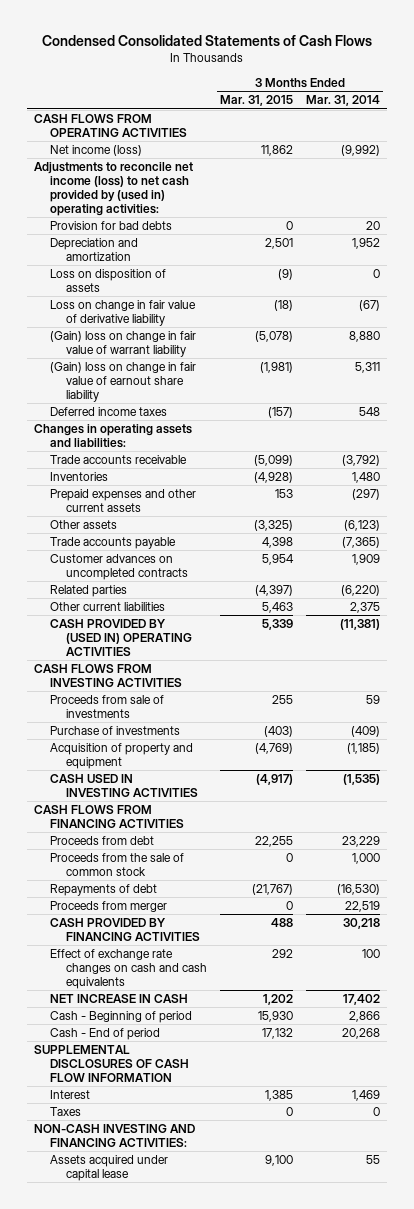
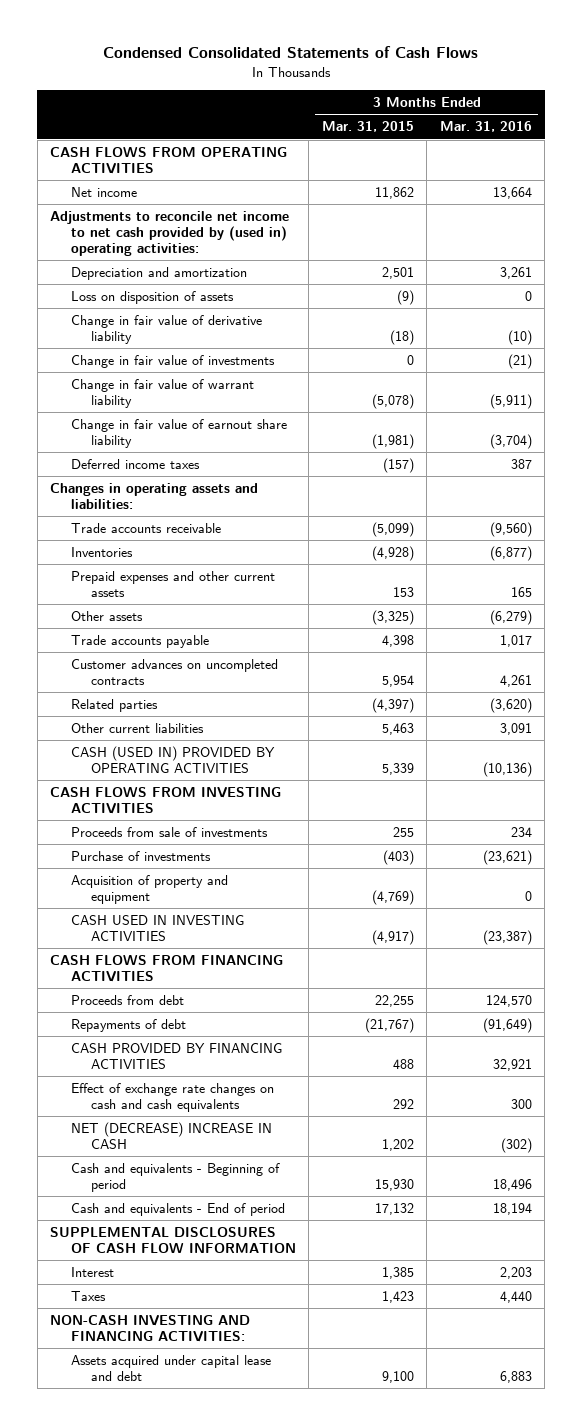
[306,95,381,107] Mar. 31, 2014 -> none
none -> [439,121,532,133] Mar. 31, 2016
[49,221,172,231] Provision for bad debts -> none
[49,145,142,157] Net income (loss) -> [70,186,137,197] Net income
[33,162,193,217] Adjustments to reconcile net income (loss) to net cash provided by (used in) operating activities: -> [50,210,290,256] Adjustments to reconcile net income to net cash provided by (used in) operating activities:
[49,300,196,327] Loss on change in fair value of derivative liability -> [70,314,262,344] Change in fair value of derivative liability
none -> [70,354,275,368] Change in fair value of investments
[49,331,196,358] (Gain) loss on change in fair value of warrant liability -> [70,378,254,408] Change in fair value of warrant liability
[49,362,196,403] (Gain) loss on change in fair value of earnout share liability -> [70,418,287,448] Change in fair value of earnout share liability
[49,619,193,657] CASH PROVIDED BY (USED IN) OPERATING ACTIVITIES -> [70,745,275,773] CASH (USED IN) PROVIDED BY OPERATING ACTIVITIES
[49,853,184,877] Proceeds from the sale of common stock -> none
[49,901,167,913] Proceeds from merger -> none
[49,994,188,1004] NET INCREASE IN CASH -> [70,1121,272,1149] NET (DECREASE) INCREASE IN CASH
[49,1011,192,1024] Cash - Beginning of period -> [70,1162,280,1192] Cash and equivalents - Beginning of period
[49,1028,160,1041] Cash - End of period -> [70,1202,285,1216] Cash and equivalents - End of period
[286,1107,294,1117] 0 -> [381,1290,414,1303] 1,423
[49,1155,168,1182] Assets acquired under capital lease -> [70,1354,271,1381] Assets acquired under capital lease and debt

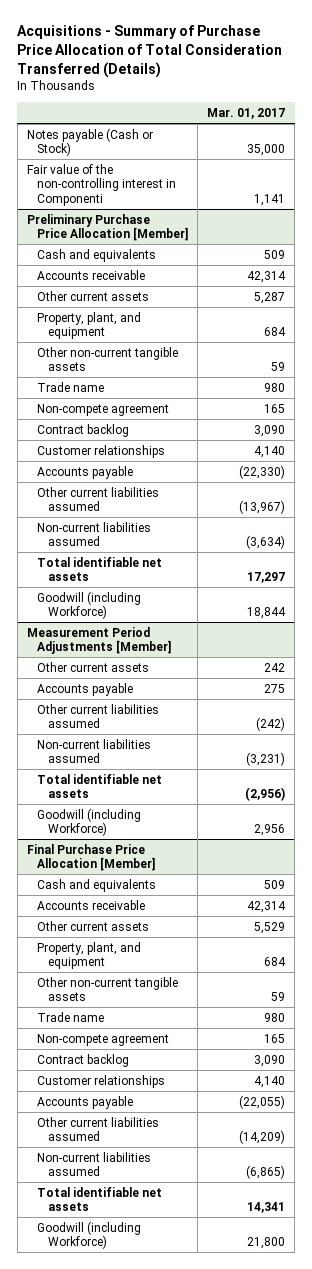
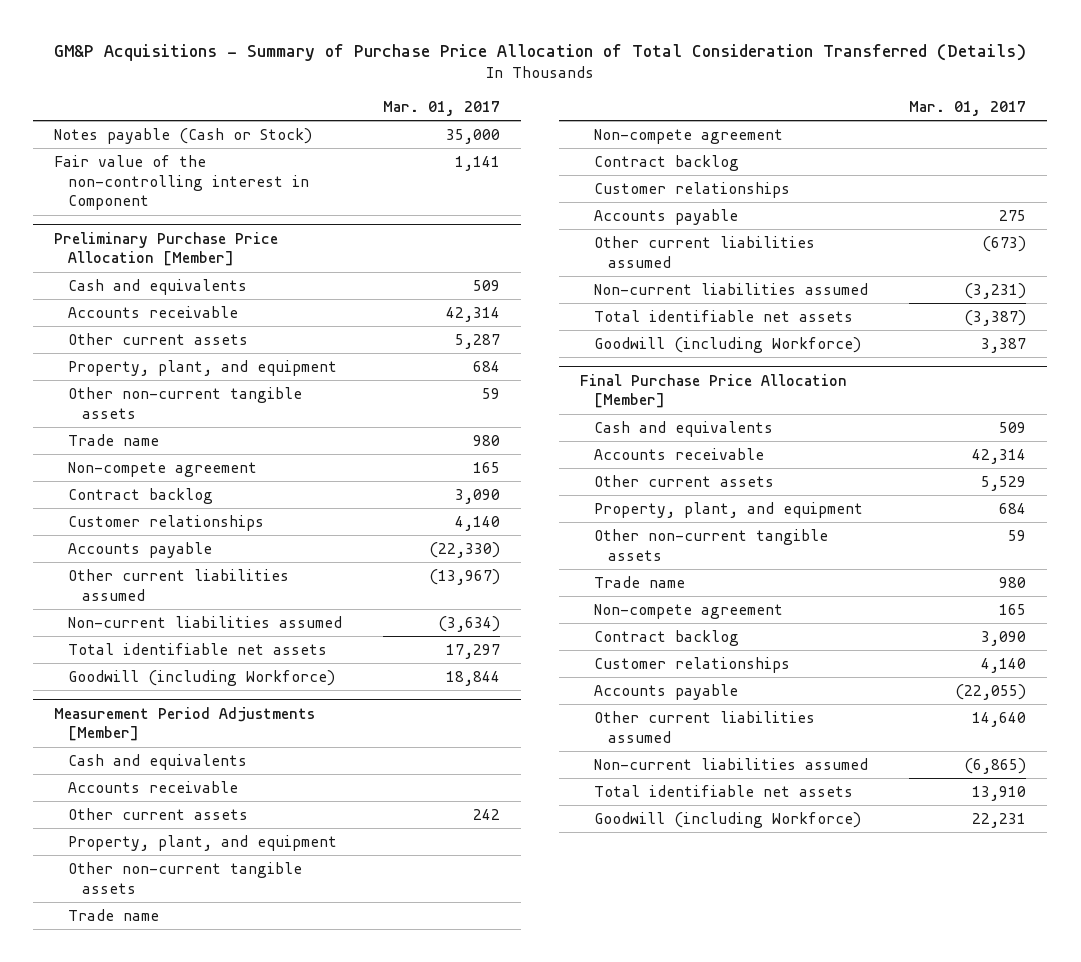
[17,25,283,78] Acquisitions - Summary of Purchase Price Allocation of Total Consideration Transferred (Details) -> [54,44,1027,62] GM&P Acquisitions - Summary of Purchase Price Allocation of Total Consideration Transferred (Details)
[26,163,177,206] Fair value of the non-controlling interest in Componenti -> [54,154,309,211] Fair value of the non-controlling interest in Component
none -> [67,753,247,770] Cash and equivalents
none -> [67,780,238,793] Accounts receivable
none -> [67,834,337,851] Property, plant, and equipment
none -> [67,861,302,894] Other non-current tangible assets
none -> [67,908,159,921] Trade name
none -> [593,128,783,144] Non-compete agreement
none -> [593,154,739,171] Contract backlog
none -> [593,181,790,198] Customer relationships
[256,717,286,732] (242) -> [982,235,1027,252] (673)
[245,787,286,802] (2,956) -> [964,309,1027,326] (3,387)
[254,824,286,837] 2,956 -> [981,337,1027,353] 3,387
[239,1130,286,1145] (14,209) -> [972,711,1027,727] 14,640
[247,1202,286,1214] 14,341 -> [972,785,1027,801] 13,910
[247,1237,286,1250] 21,800 -> [972,812,1027,828] 22,231

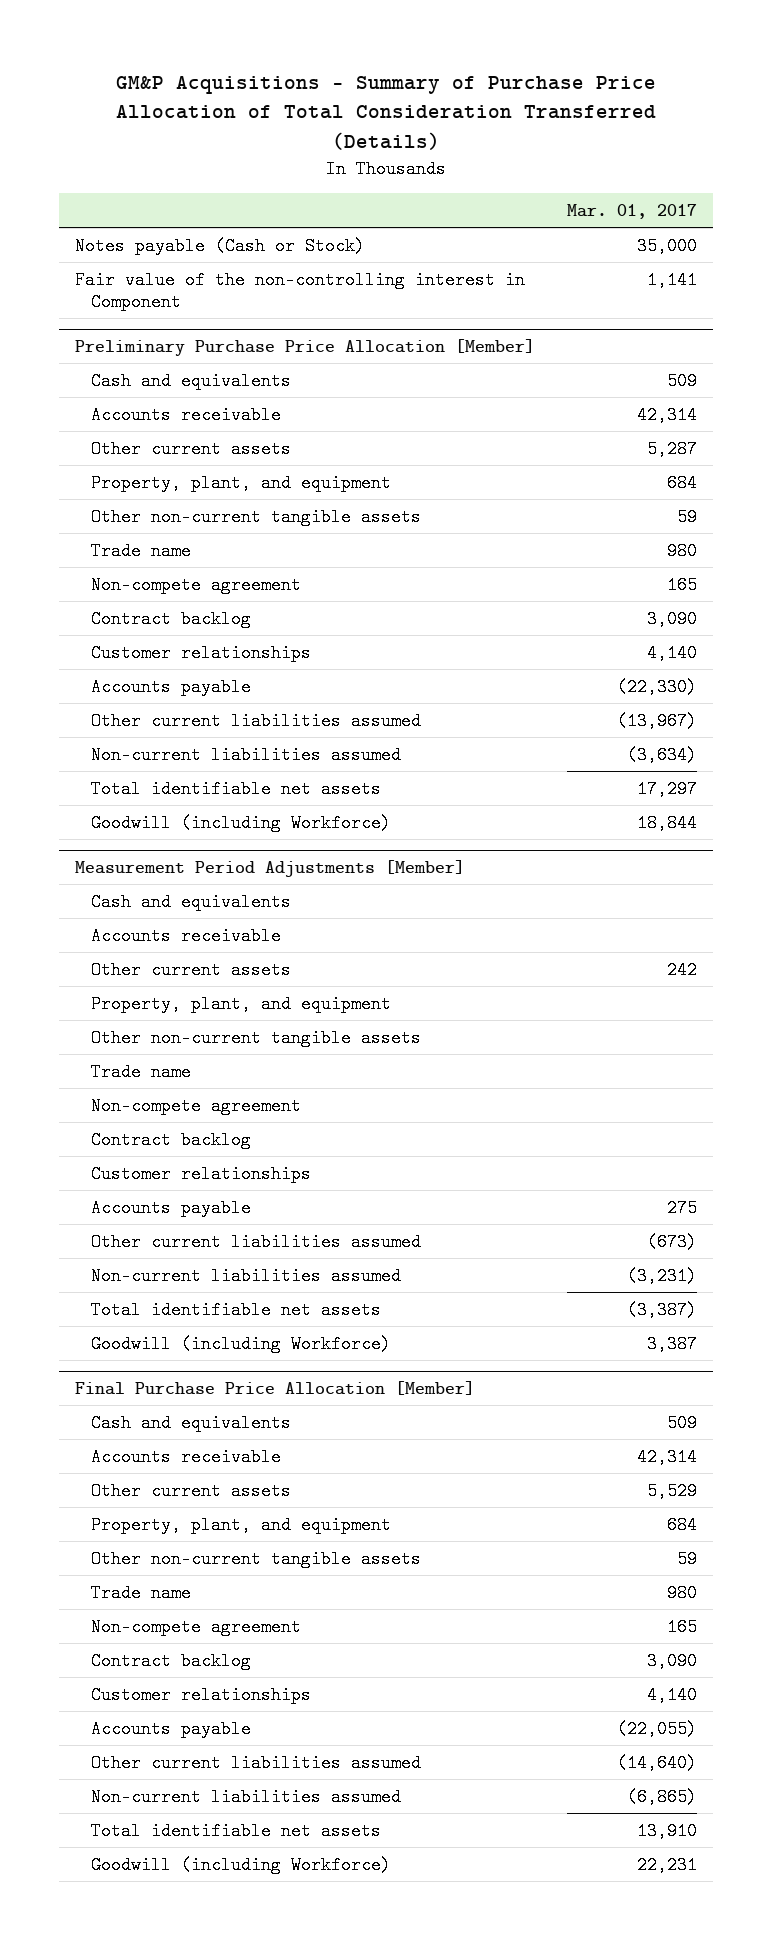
[972,711,1027,727] 14,640 -> [616,1753,697,1772] (14,640)

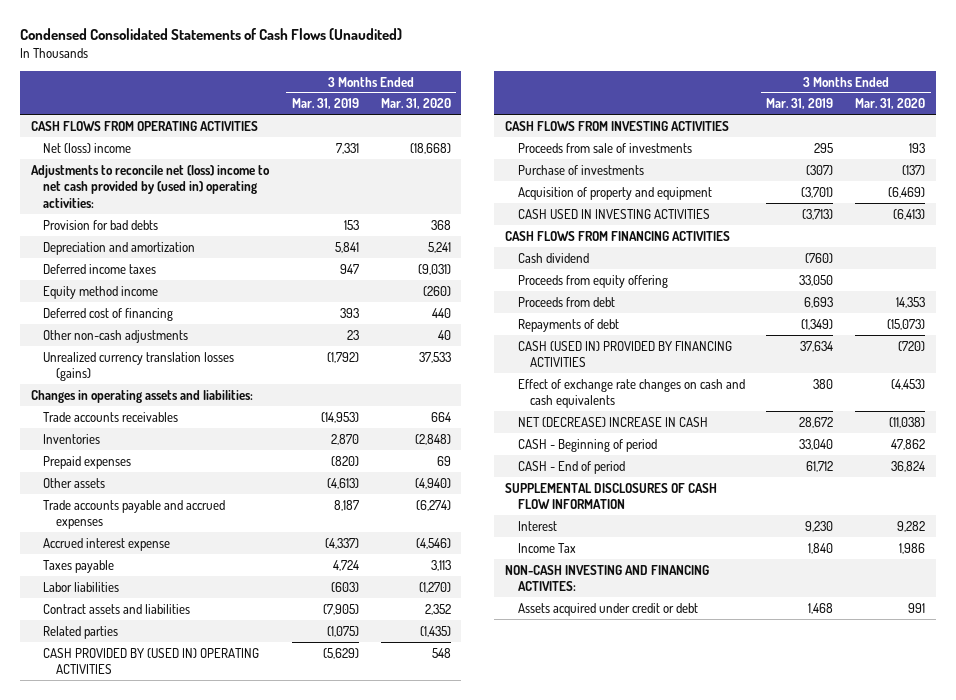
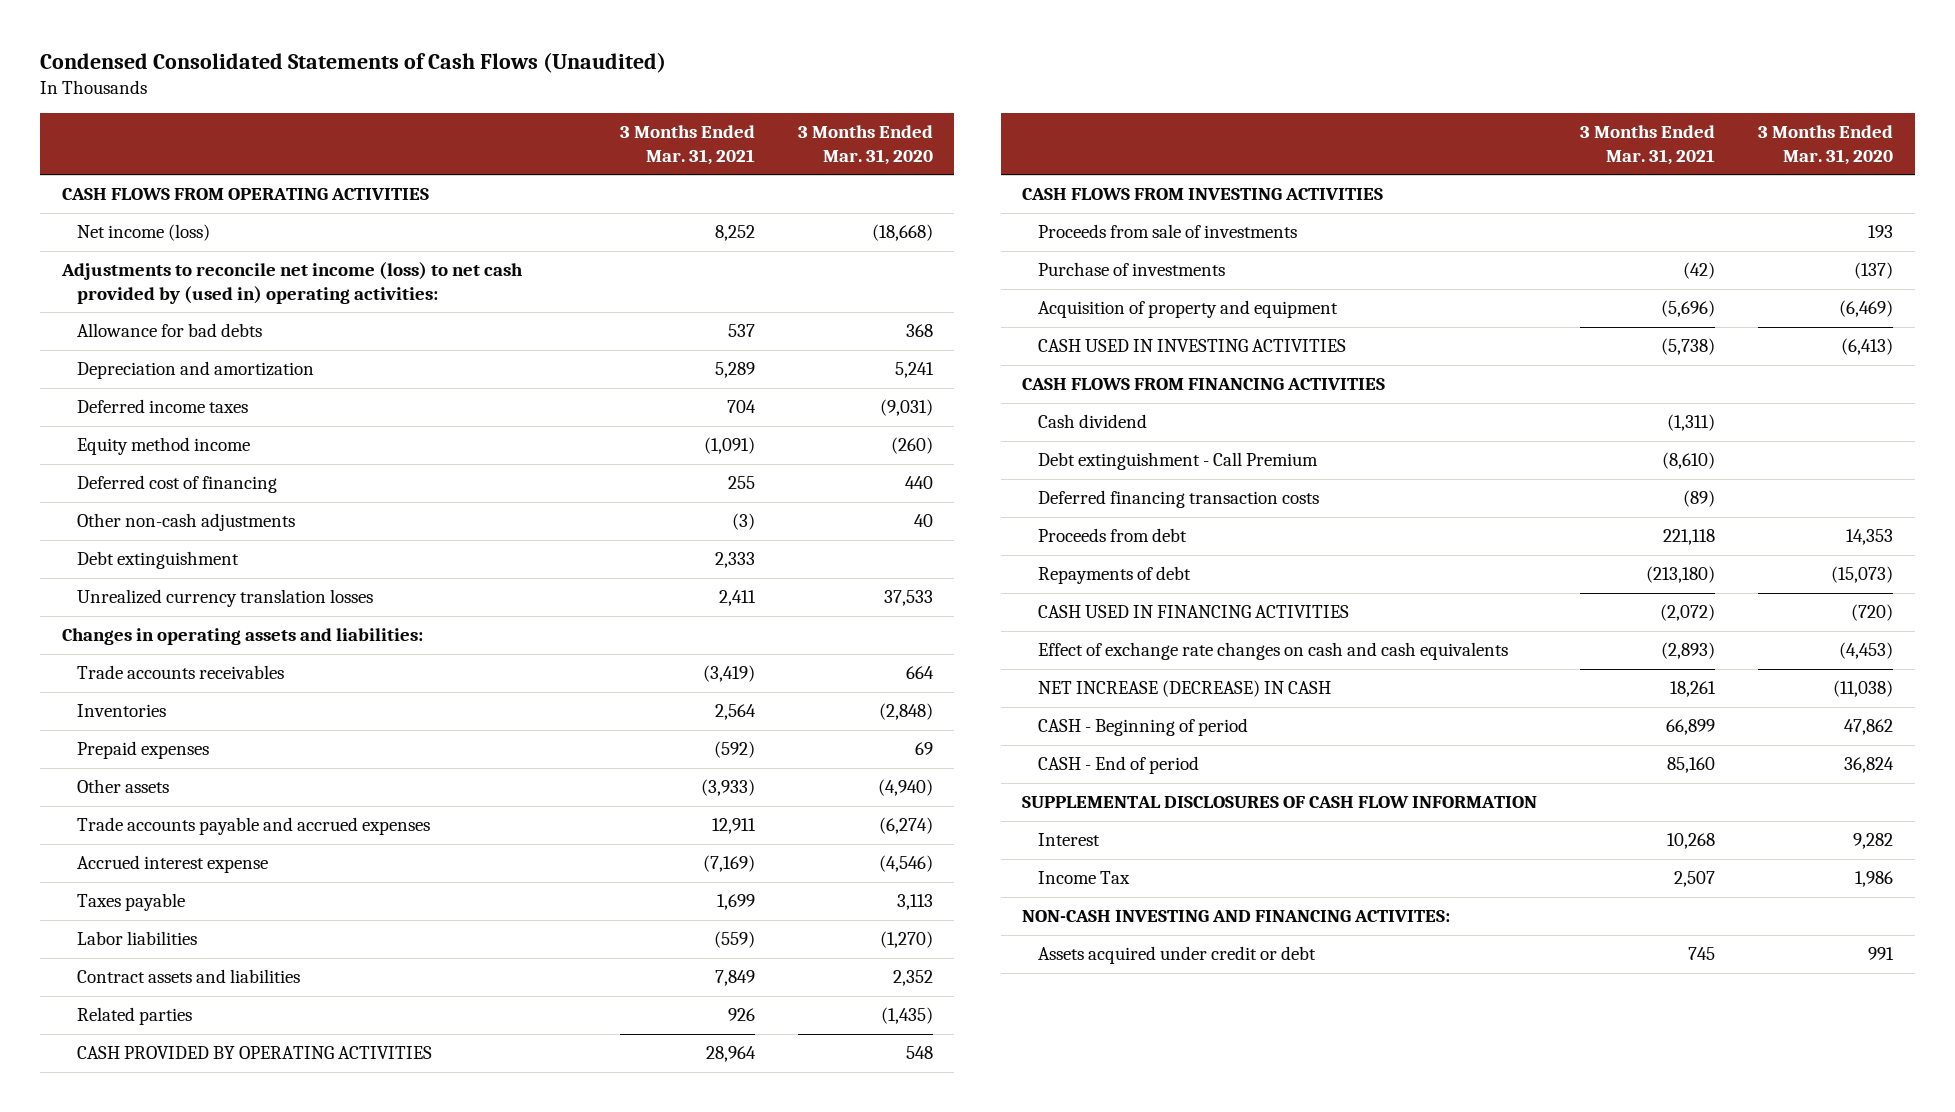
[291,98,359,110] Mar. 31, 2019 -> none
none -> [619,125,755,165] 3 Months Ended Mar. 31, 2021
[43,142,132,153] Net (loss) income -> [76,224,210,242] Net income (loss)
[30,164,270,208] Adjustments to reconcile net (loss) income to net cash provided by (used in) operating activities: -> [60,262,523,304] Adjustments to reconcile net income (loss) to net cash provided by (used in) operating activities:
[43,219,159,230] Provision for bad debts -> [76,323,262,338] Allowance for bad debts
none -> [76,551,239,570] Debt extinguishment
[43,351,235,382] Unrealized currency translation losses (gains) -> [76,589,373,608] Unrealized currency translation losses
[43,647,260,675] CASH PROVIDED BY (USED IN) OPERATING ACTIVITIES -> [76,1046,432,1060] CASH PROVIDED BY OPERATING ACTIVITIES
[517,274,668,288] Proceeds from equity offering -> none
none -> [1037,452,1318,471] Debt extinguishment - Call Premium
none -> [1037,490,1319,509] Deferred financing transaction costs
[517,340,732,368] CASH (USED IN) PROVIDED BY FINANCING ACTIVITIES -> [1037,605,1349,619] CASH USED IN FINANCING ACTIVITIES
[517,416,708,427] NET (DECREASE) INCREASE IN CASH -> [1037,680,1331,698] NET INCREASE (DECREASE) IN CASH

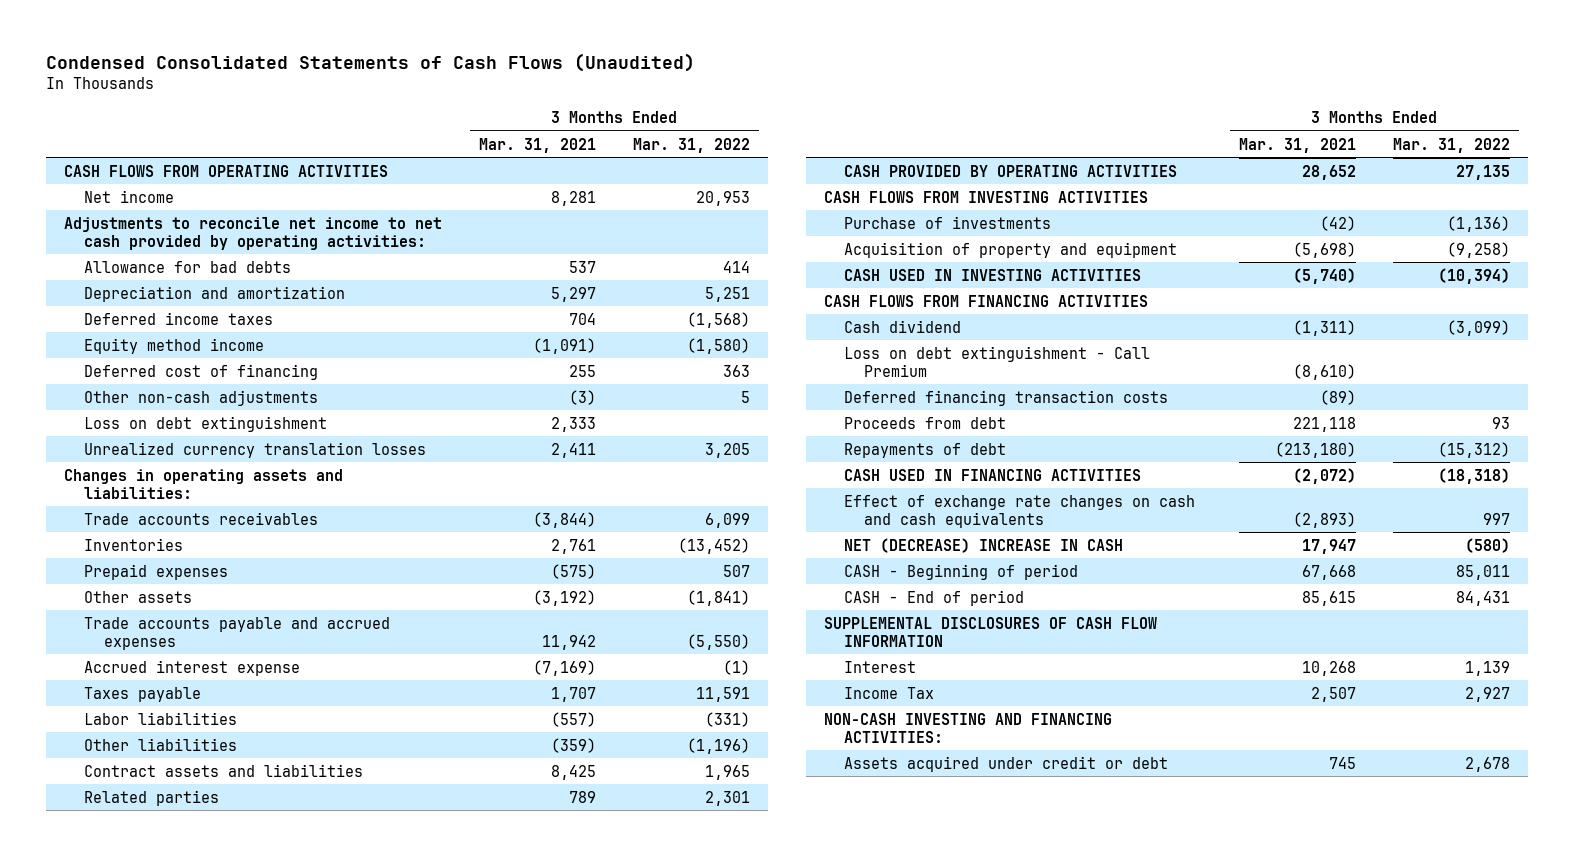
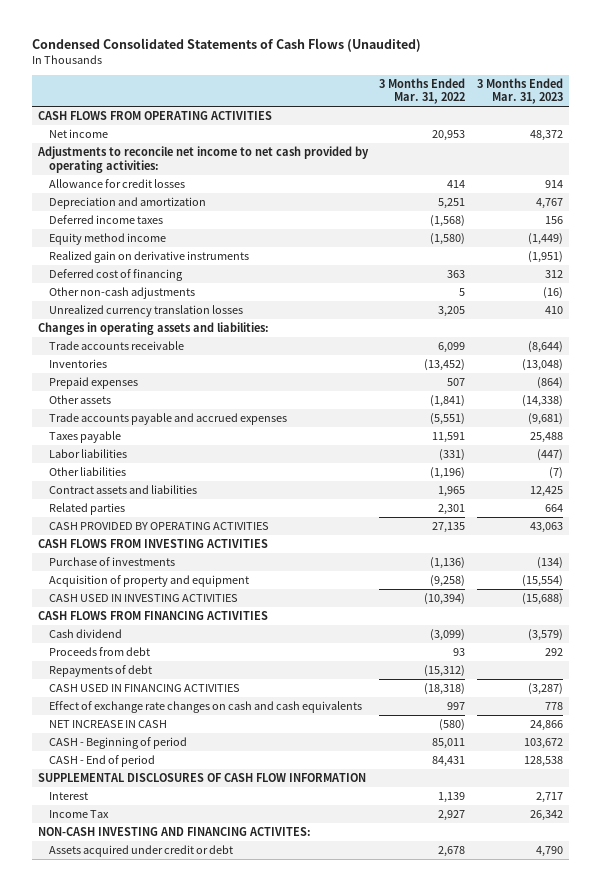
[479,137,597,153] Mar. 31, 2021 -> none
none -> [476,77,563,105] 3 Months Ended Mar. 31, 2023
[83,260,291,273] Allowance for bad debts -> [49,178,186,188] Allowance for credit losses
none -> [49,250,250,263] Realized gain on derivative instruments
[83,415,327,432] Loss on debt extinguishment -> none
[83,511,318,525] Trade accounts receivables -> [49,340,185,350] Trade accounts receivable
[83,659,300,676] Accrued interest expense -> none
[686,633,750,650] (5,550) -> [430,412,466,425] (5,551)
[843,345,1150,377] Loss on debt extinguishment - Call Premium -> none
[843,389,1168,406] Deferred financing transaction costs -> none
[843,537,1123,553] NET (DECREASE) INCREASE IN CASH -> [49,719,168,728] NET INCREASE IN CASH
[824,712,1113,743] NON-CASH INVESTING AND FINANCING ACTIVITIES: -> [37,826,311,836] NON-CASH INVESTING AND FINANCING ACTIVITES:

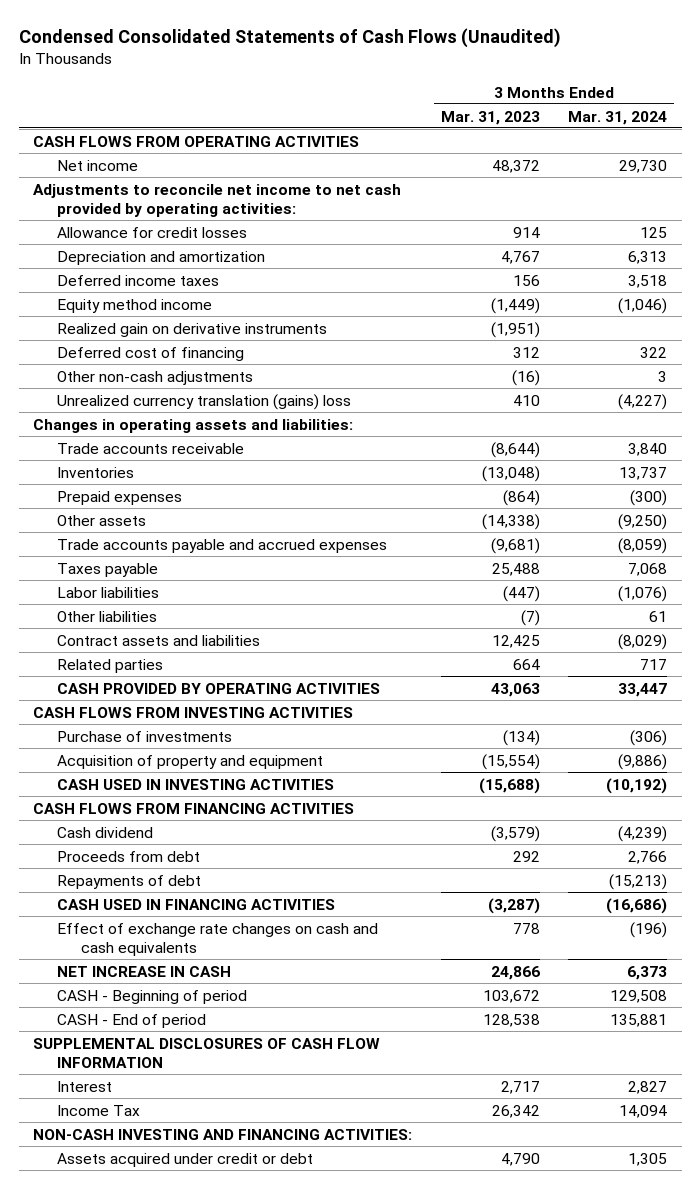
[379,77,466,105] 3 Months Ended Mar. 31, 2022 -> none
none -> [568,110,668,125] Mar. 31, 2024
[49,304,244,317] Unrealized currency translation losses -> [56,393,351,410] Unrealized currency translation (gains) loss
[37,826,311,836] NON-CASH INVESTING AND FINANCING ACTIVITES: -> [33,1128,413,1140] NON-CASH INVESTING AND FINANCING ACTIVITIES:

